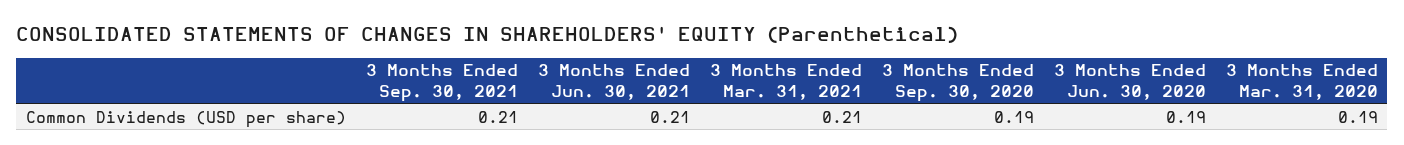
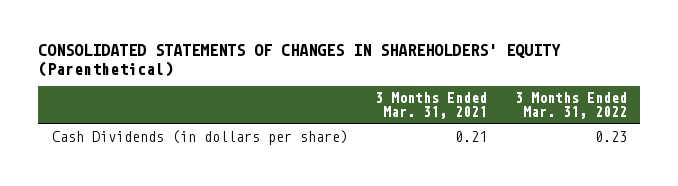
[366,64,519,102] 3 Months Ended Sep. 30, 2021 -> none
[538,64,691,100] 3 Months Ended Jun. 30, 2021 -> none
[881,64,1034,102] 3 Months Ended Sep. 30, 2020 -> none
[1053,64,1206,100] 3 Months Ended Jun. 30, 2020 -> none
[1225,64,1378,100] 3 Months Ended Mar. 31, 2020 -> none
none -> [514,92,627,120] 3 Months Ended Mar. 31, 2022
[26,110,347,128] Common Dividends (USD per share) -> [51,130,348,146] Cash Dividends (in dollars per share)

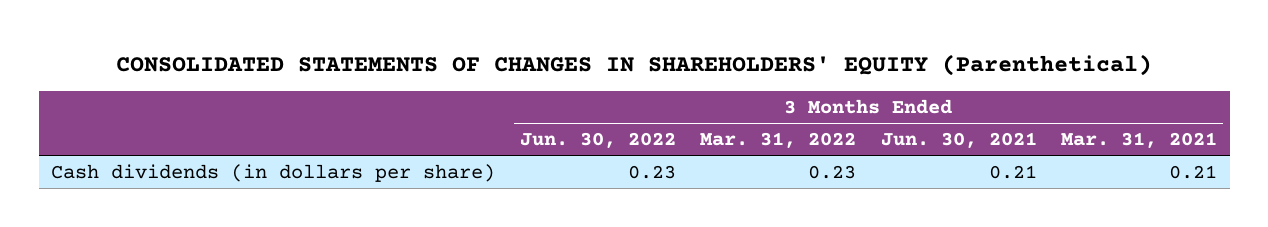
none -> [519,132,676,149] Jun. 30, 2022
none -> [880,132,1037,149] Jun. 30, 2021
[51,130,348,146] Cash Dividends (in dollars per share) -> [51,163,496,182] Cash dividends (in dollars per share)

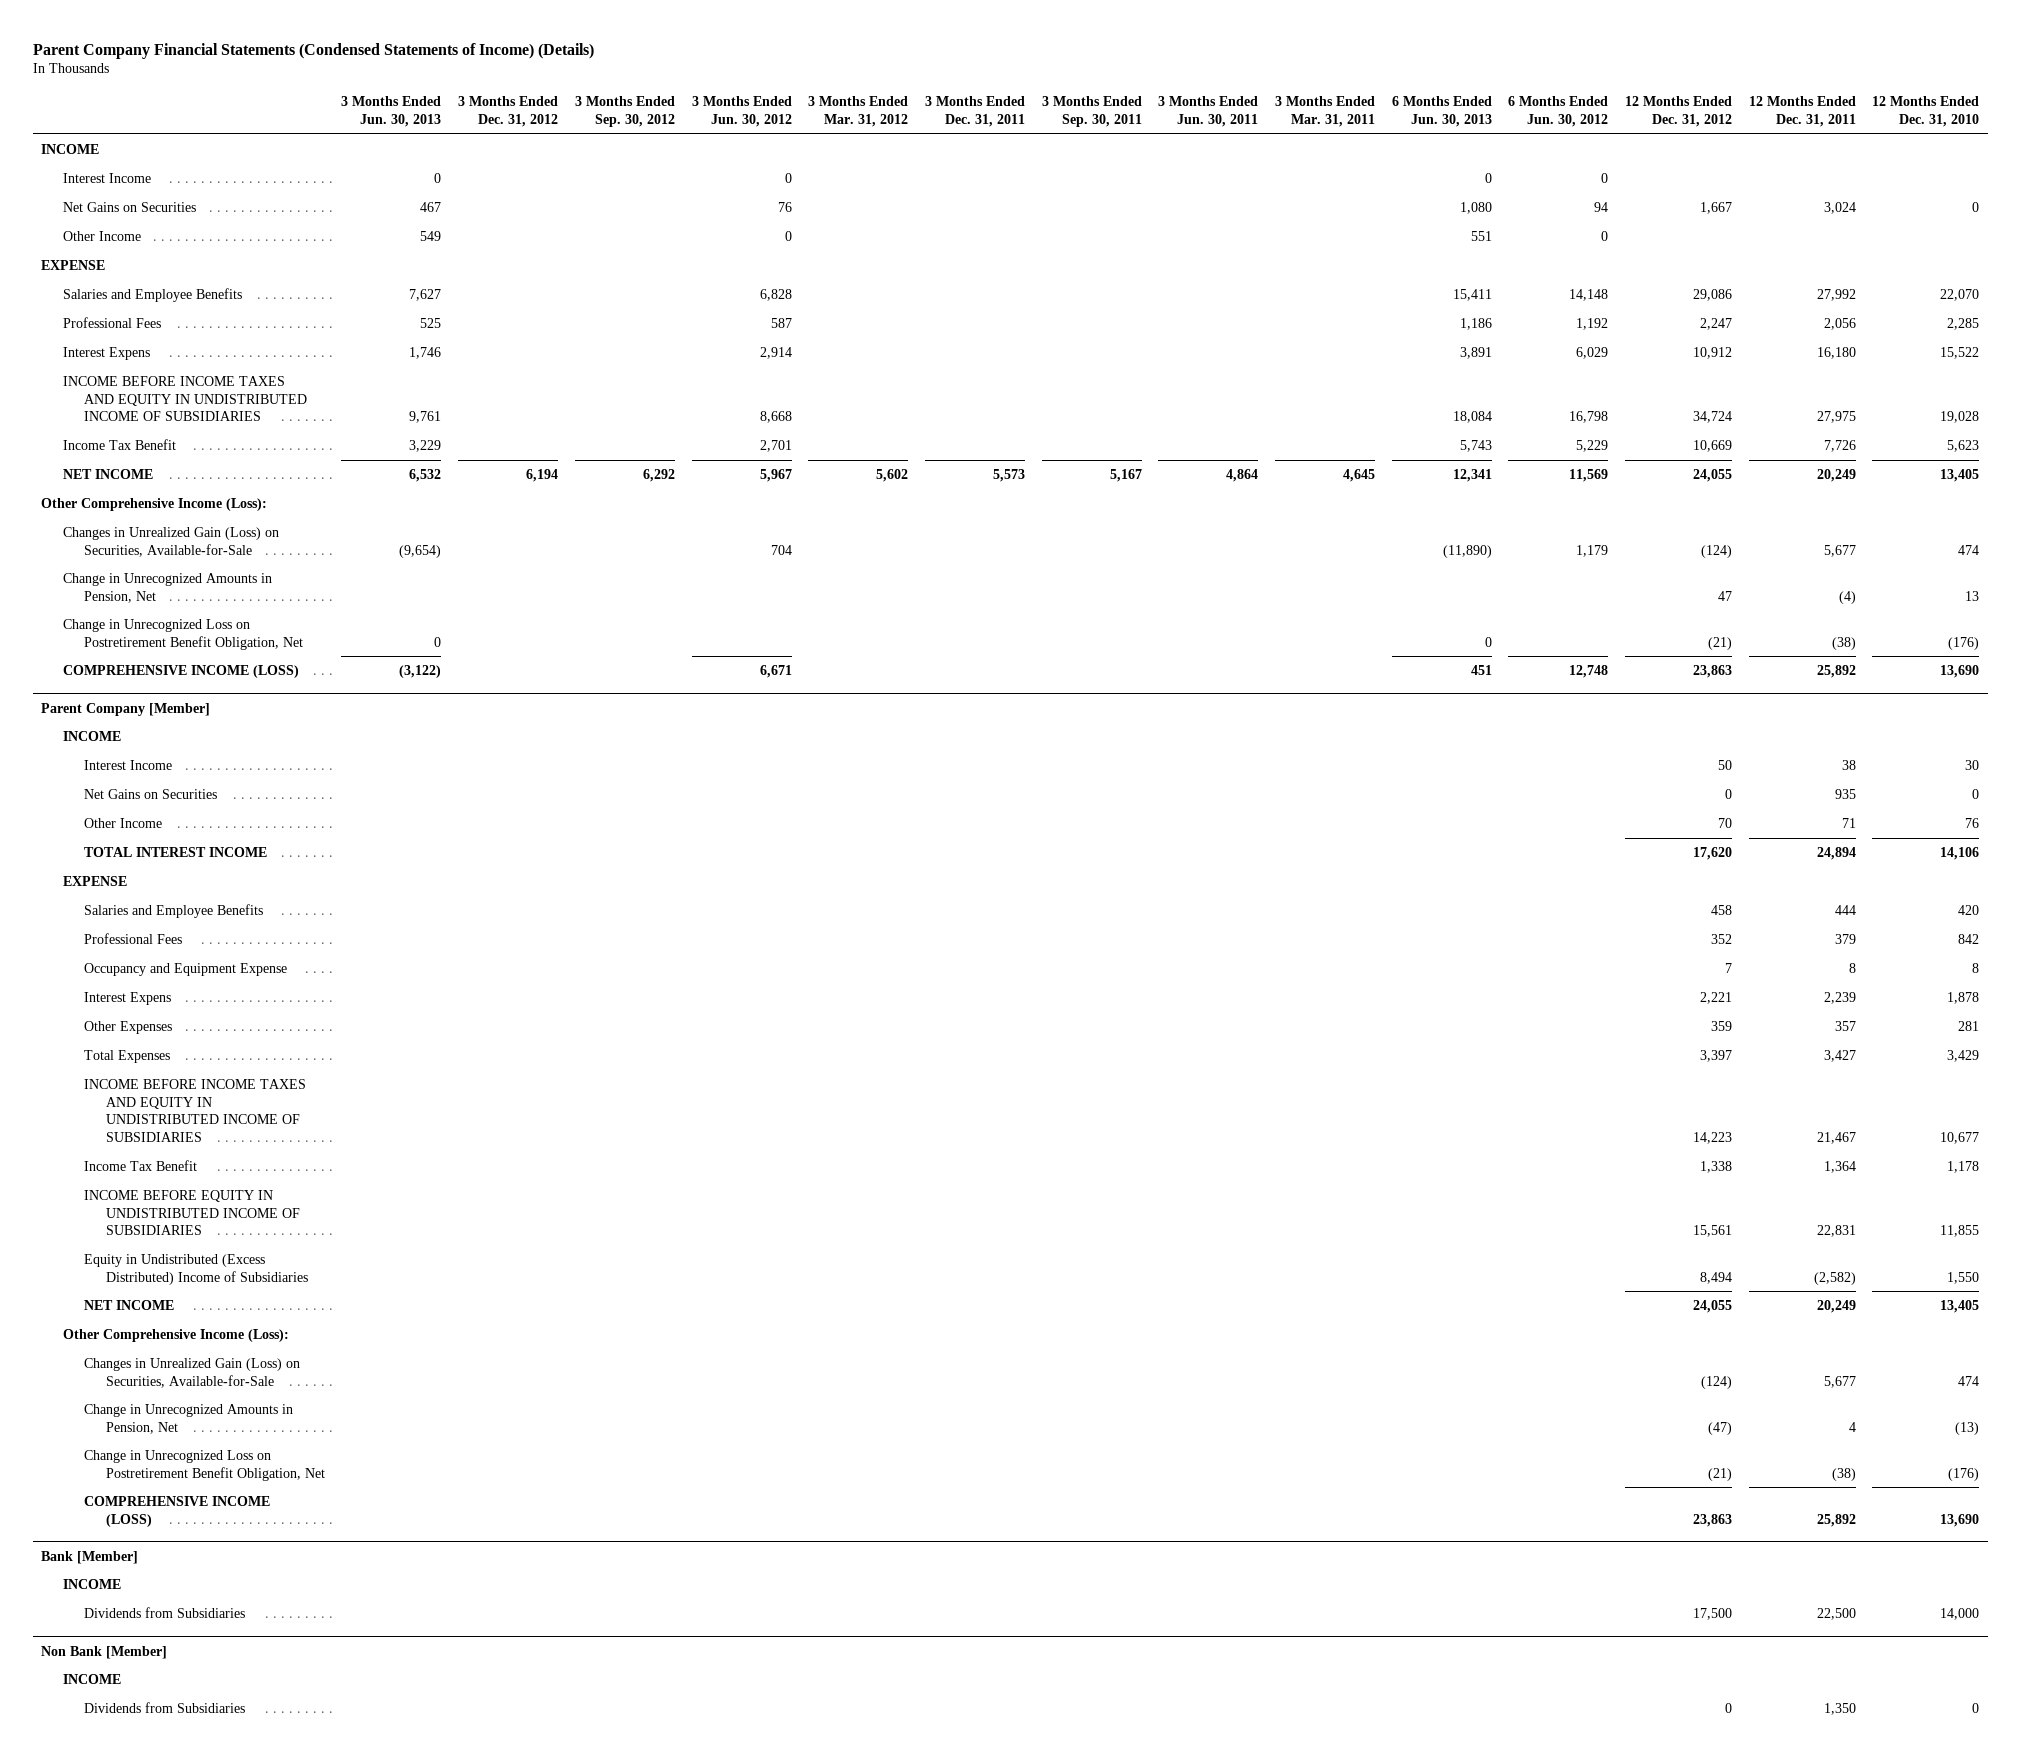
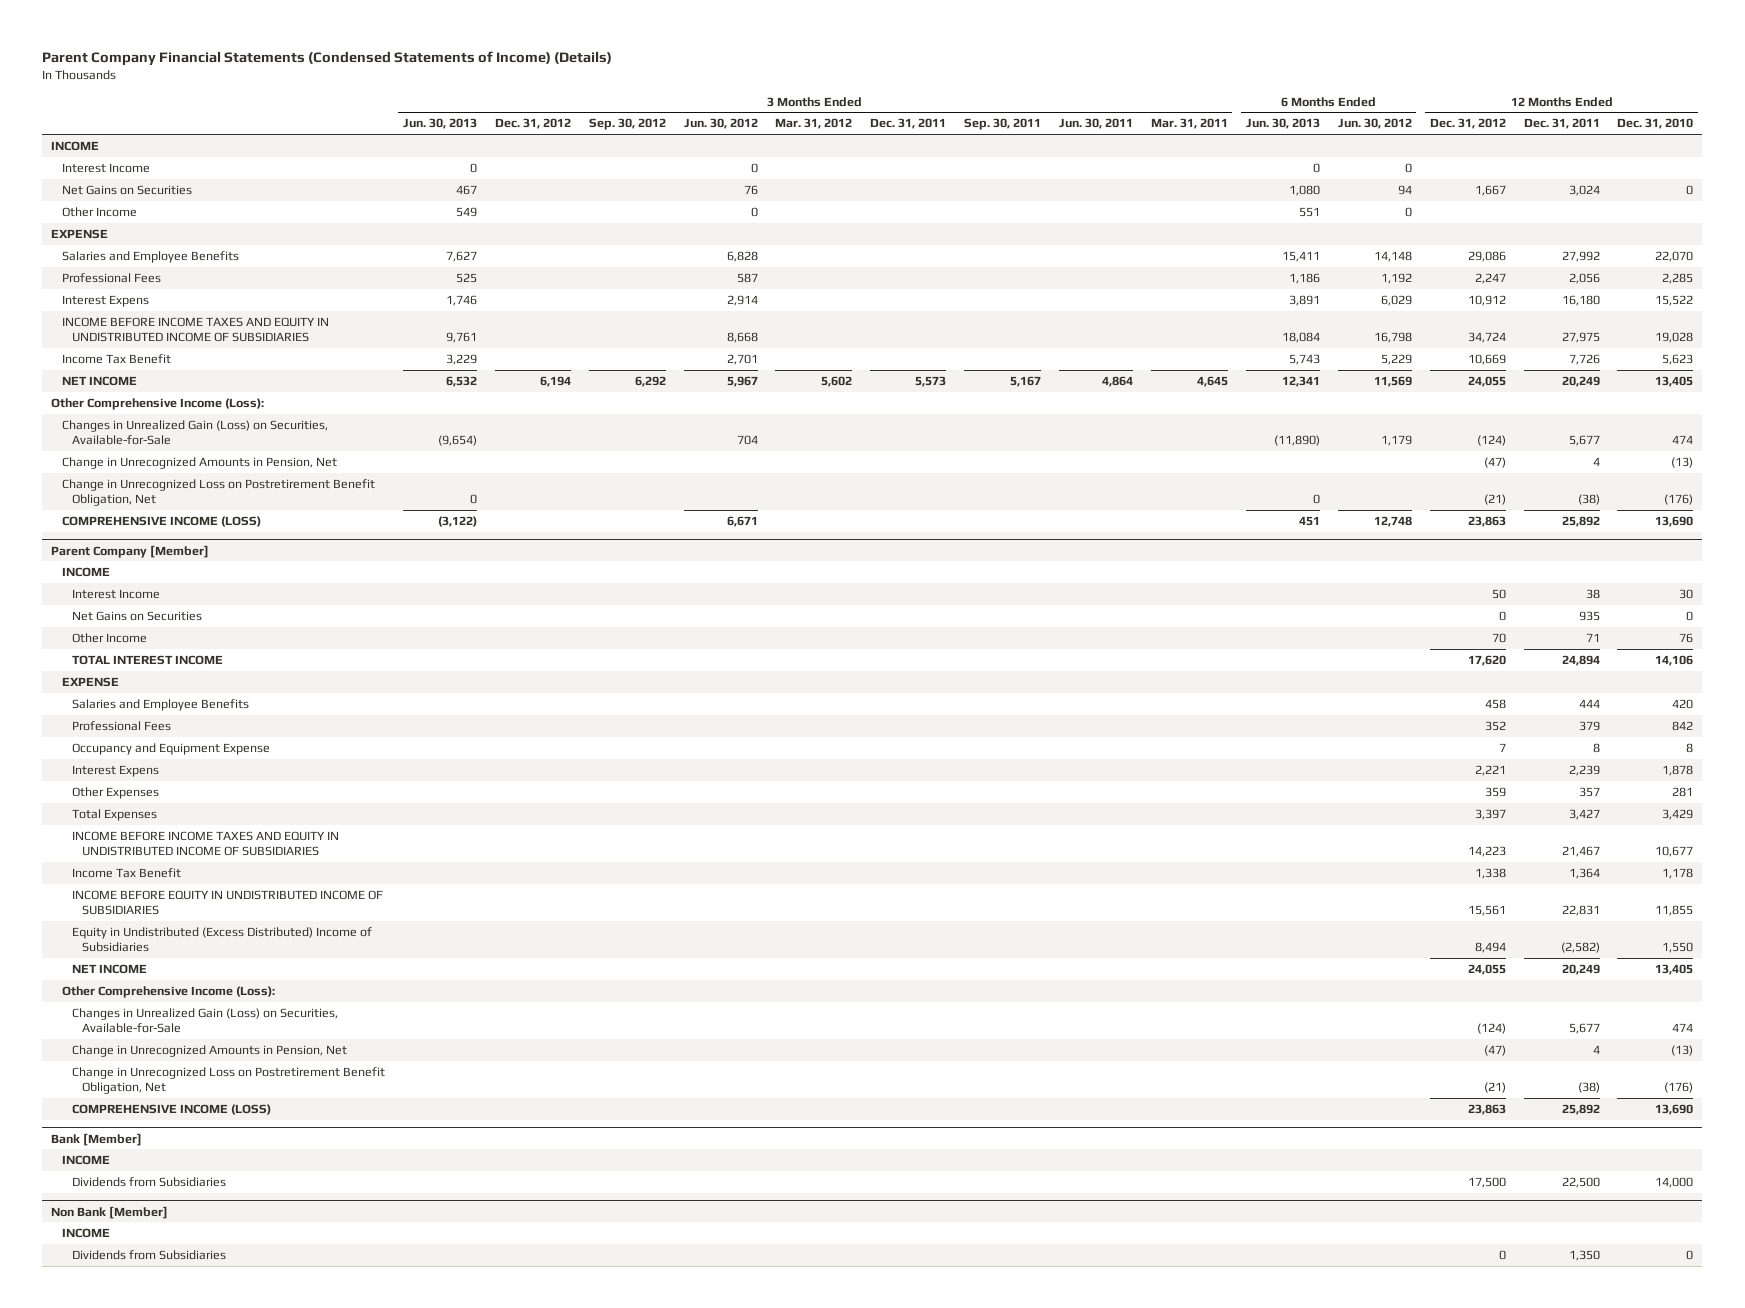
[1718,590,1733,601] 47 -> [1483,456,1506,468] (47)
[1838,590,1856,604] (4) -> [1592,456,1600,466] 4
[1965,590,1980,601] 13 -> [1671,456,1694,468] (13)

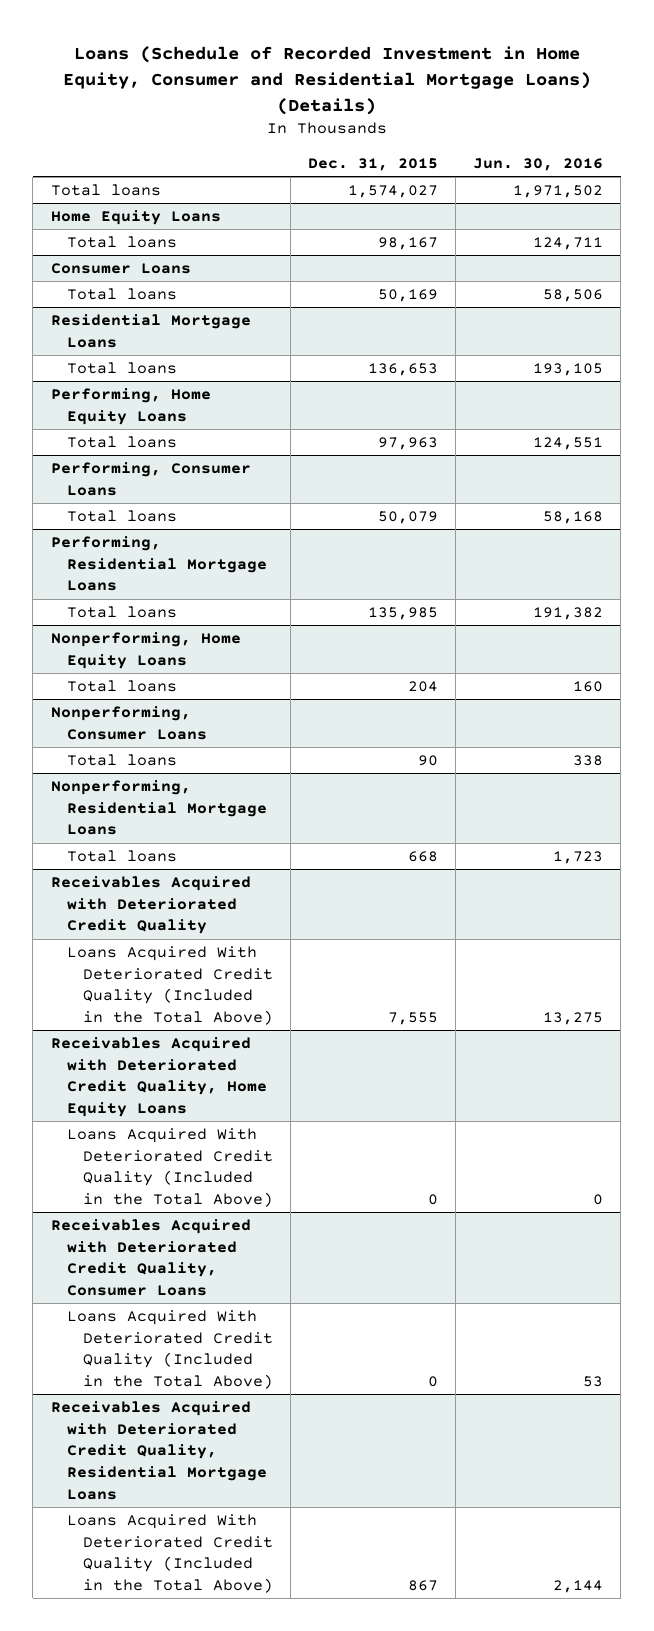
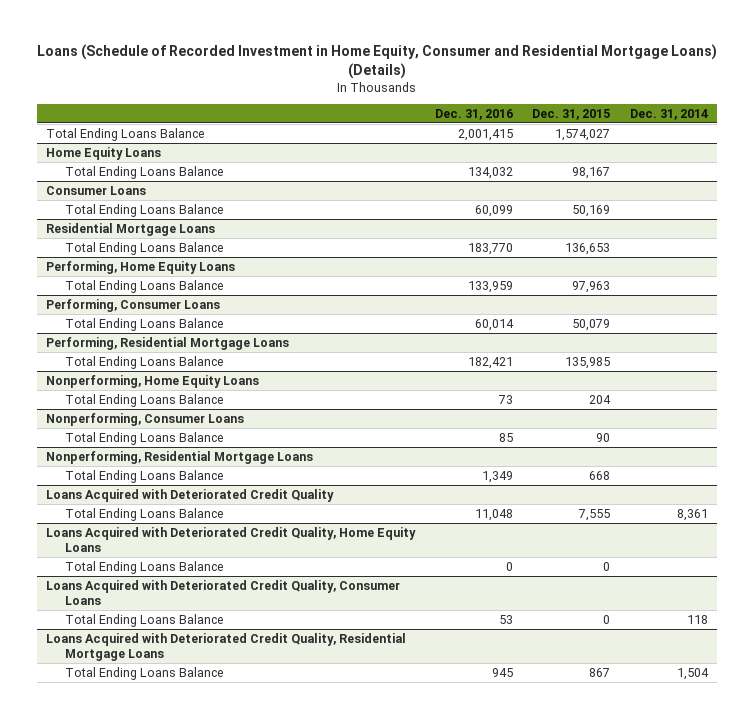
[473,158,604,172] Jun. 30, 2016 -> none
none -> [434,108,513,120] Dec. 31, 2016
none -> [629,108,708,120] Dec. 31, 2014
[50,184,161,197] Total loans -> [46,127,205,141] Total Ending Loans Balance
[66,236,177,249] Total loans -> [65,165,224,179] Total Ending Loans Balance
[66,288,177,301] Total loans -> [65,203,224,217] Total Ending Loans Balance
[66,362,177,375] Total loans -> [65,241,224,255] Total Ending Loans Balance
[66,436,177,449] Total loans -> [65,279,224,293] Total Ending Loans Balance
[66,510,177,523] Total loans -> [65,317,224,331] Total Ending Loans Balance
[66,606,177,619] Total loans -> [65,355,224,369] Total Ending Loans Balance
[66,680,177,693] Total loans -> [65,393,224,407] Total Ending Loans Balance
[66,754,177,767] Total loans -> [65,431,224,445] Total Ending Loans Balance
[66,1128,273,1208] Loans Acquired With Deteriorated Credit Quality (Included in the Total Above) -> none
[66,1310,273,1390] Loans Acquired With Deteriorated Credit Quality (Included in the Total Above) -> none
[66,850,177,863] Total loans -> [65,469,224,483] Total Ending Loans Balance
[50,876,251,935] Receivables Acquired with Deteriorated Credit Quality -> [46,488,335,502] Loans Acquired with Deteriorated Credit Quality
[66,946,273,1026] Loans Acquired With Deteriorated Credit Quality (Included in the Total Above) -> [65,507,224,521] Total Ending Loans Balance
[50,1037,267,1118] Receivables Acquired with Deteriorated Credit Quality, Home Equity Loans -> [46,526,417,552] Loans Acquired with Deteriorated Credit Quality, Home Equity Loans
none -> [65,560,224,574] Total Ending Loans Balance
[50,1219,251,1297] Receivables Acquired with Deteriorated Credit Quality, Consumer Loans -> [46,579,401,605] Loans Acquired with Deteriorated Credit Quality, Consumer Loans
none -> [65,613,224,627] Total Ending Loans Balance
[50,1401,267,1500] Receivables Acquired with Deteriorated Credit Quality, Residential Mortgage Loans -> [46,632,407,661] Loans Acquired with Deteriorated Credit Quality, Residential Mortgage Loans
[66,1514,273,1594] Loans Acquired With Deteriorated Credit Quality (Included in the Total Above) -> [65,666,224,680] Total Ending Loans Balance

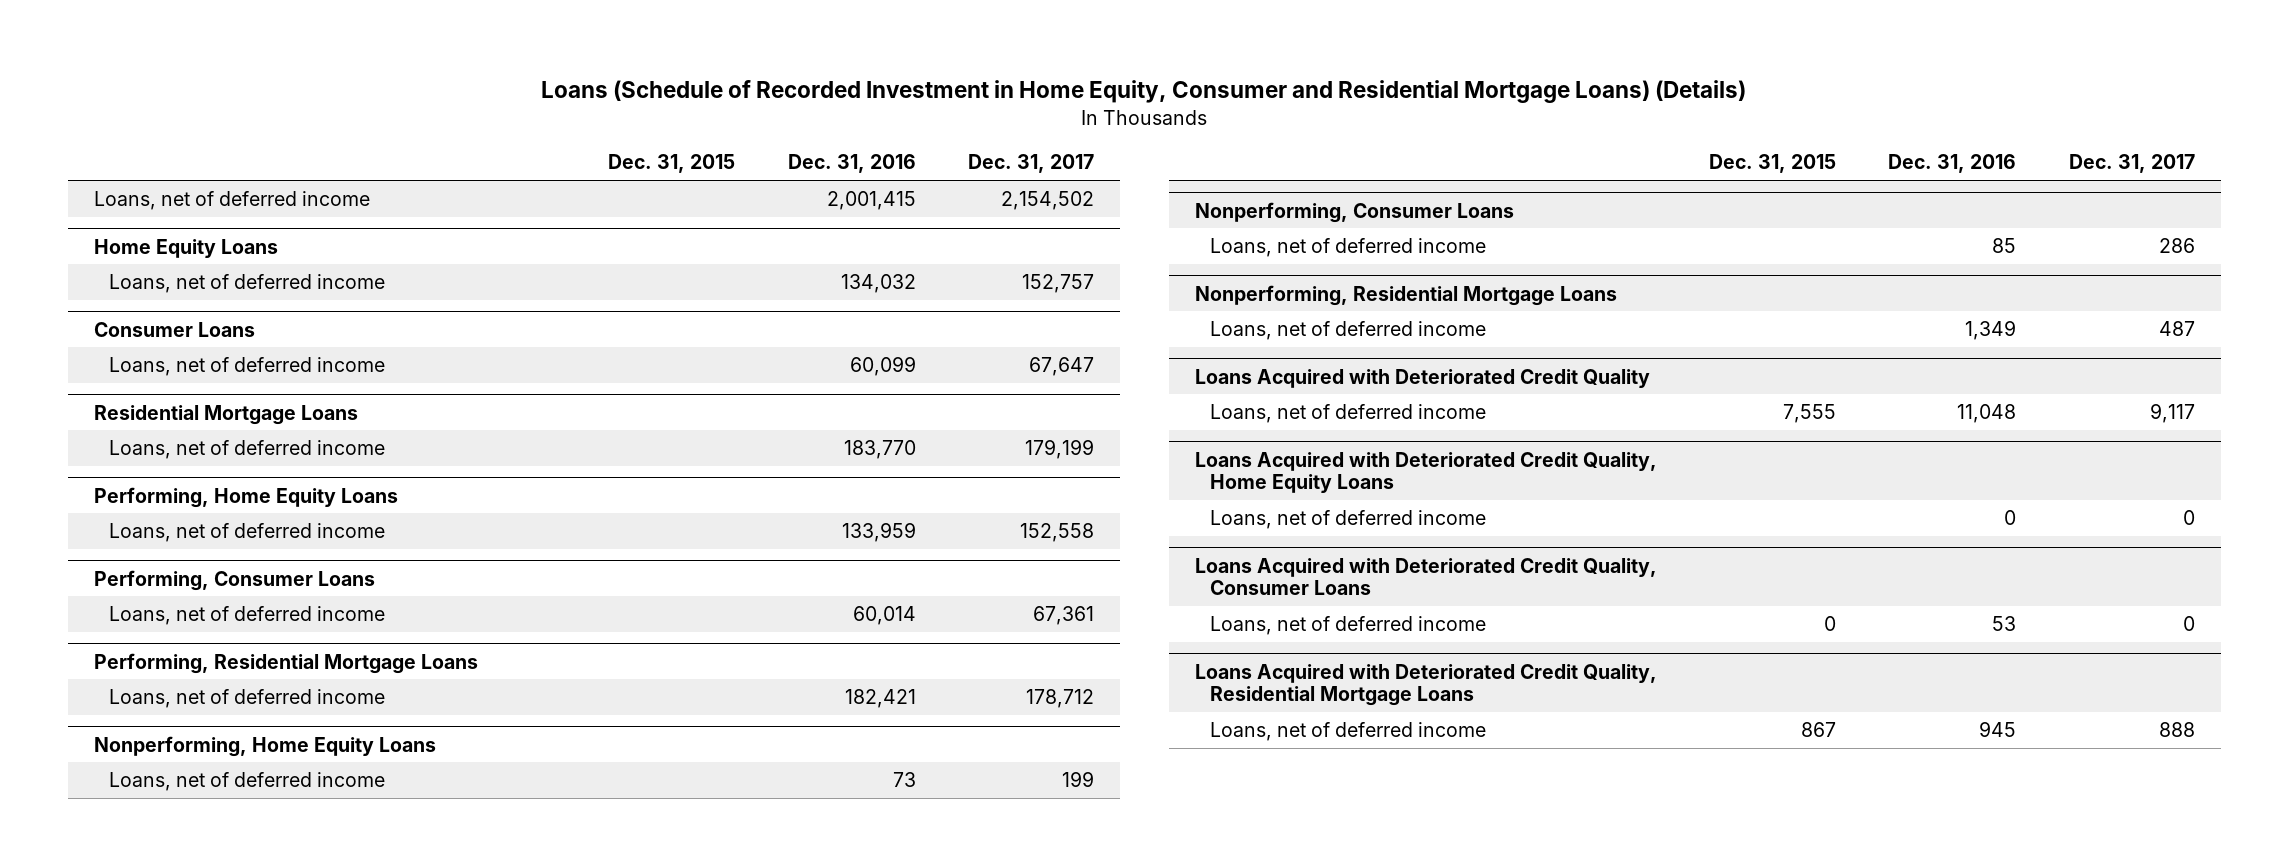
[629,108,708,120] Dec. 31, 2014 -> none
none -> [967,154,1094,174] Dec. 31, 2017
[46,127,205,141] Total Ending Loans Balance -> none
none -> [94,191,371,211] Loans, net of deferred income
[65,165,224,179] Total Ending Loans Balance -> none
none -> [109,274,386,294] Loans, net of deferred income
[65,203,224,217] Total Ending Loans Balance -> none
none -> [109,357,386,377] Loans, net of deferred income
[65,241,224,255] Total Ending Loans Balance -> none
none -> [109,440,386,460] Loans, net of deferred income
[65,279,224,293] Total Ending Loans Balance -> none
none -> [109,523,386,543] Loans, net of deferred income
[65,317,224,331] Total Ending Loans Balance -> none
none -> [109,606,386,626] Loans, net of deferred income
[65,355,224,369] Total Ending Loans Balance -> none
none -> [109,689,386,709] Loans, net of deferred income
[65,393,224,407] Total Ending Loans Balance -> none
none -> [109,772,386,792] Loans, net of deferred income
[65,431,224,445] Total Ending Loans Balance -> none
none -> [1209,238,1486,258] Loans, net of deferred income
[65,469,224,483] Total Ending Loans Balance -> none
none -> [1209,321,1486,341] Loans, net of deferred income
[65,507,224,521] Total Ending Loans Balance -> [1209,404,1486,424] Loans, net of deferred income
[65,560,224,574] Total Ending Loans Balance -> none
none -> [1209,510,1486,530] Loans, net of deferred income
[65,613,224,627] Total Ending Loans Balance -> none
none -> [1209,616,1486,636] Loans, net of deferred income
[65,666,224,680] Total Ending Loans Balance -> [1209,722,1486,742] Loans, net of deferred income

